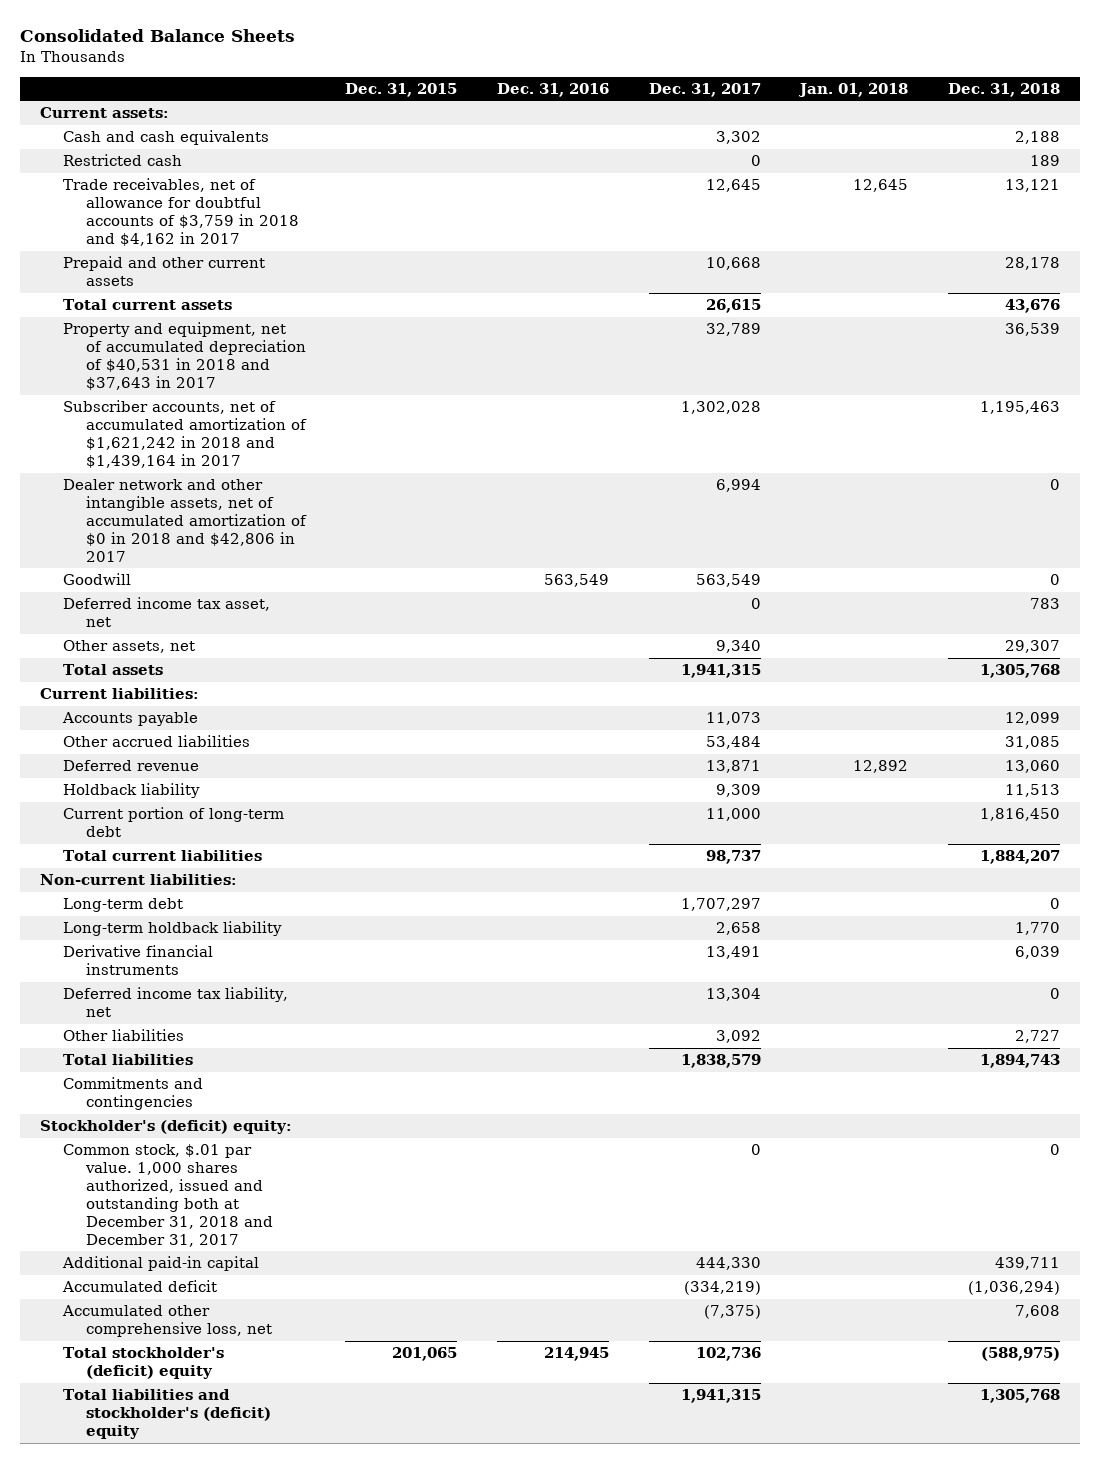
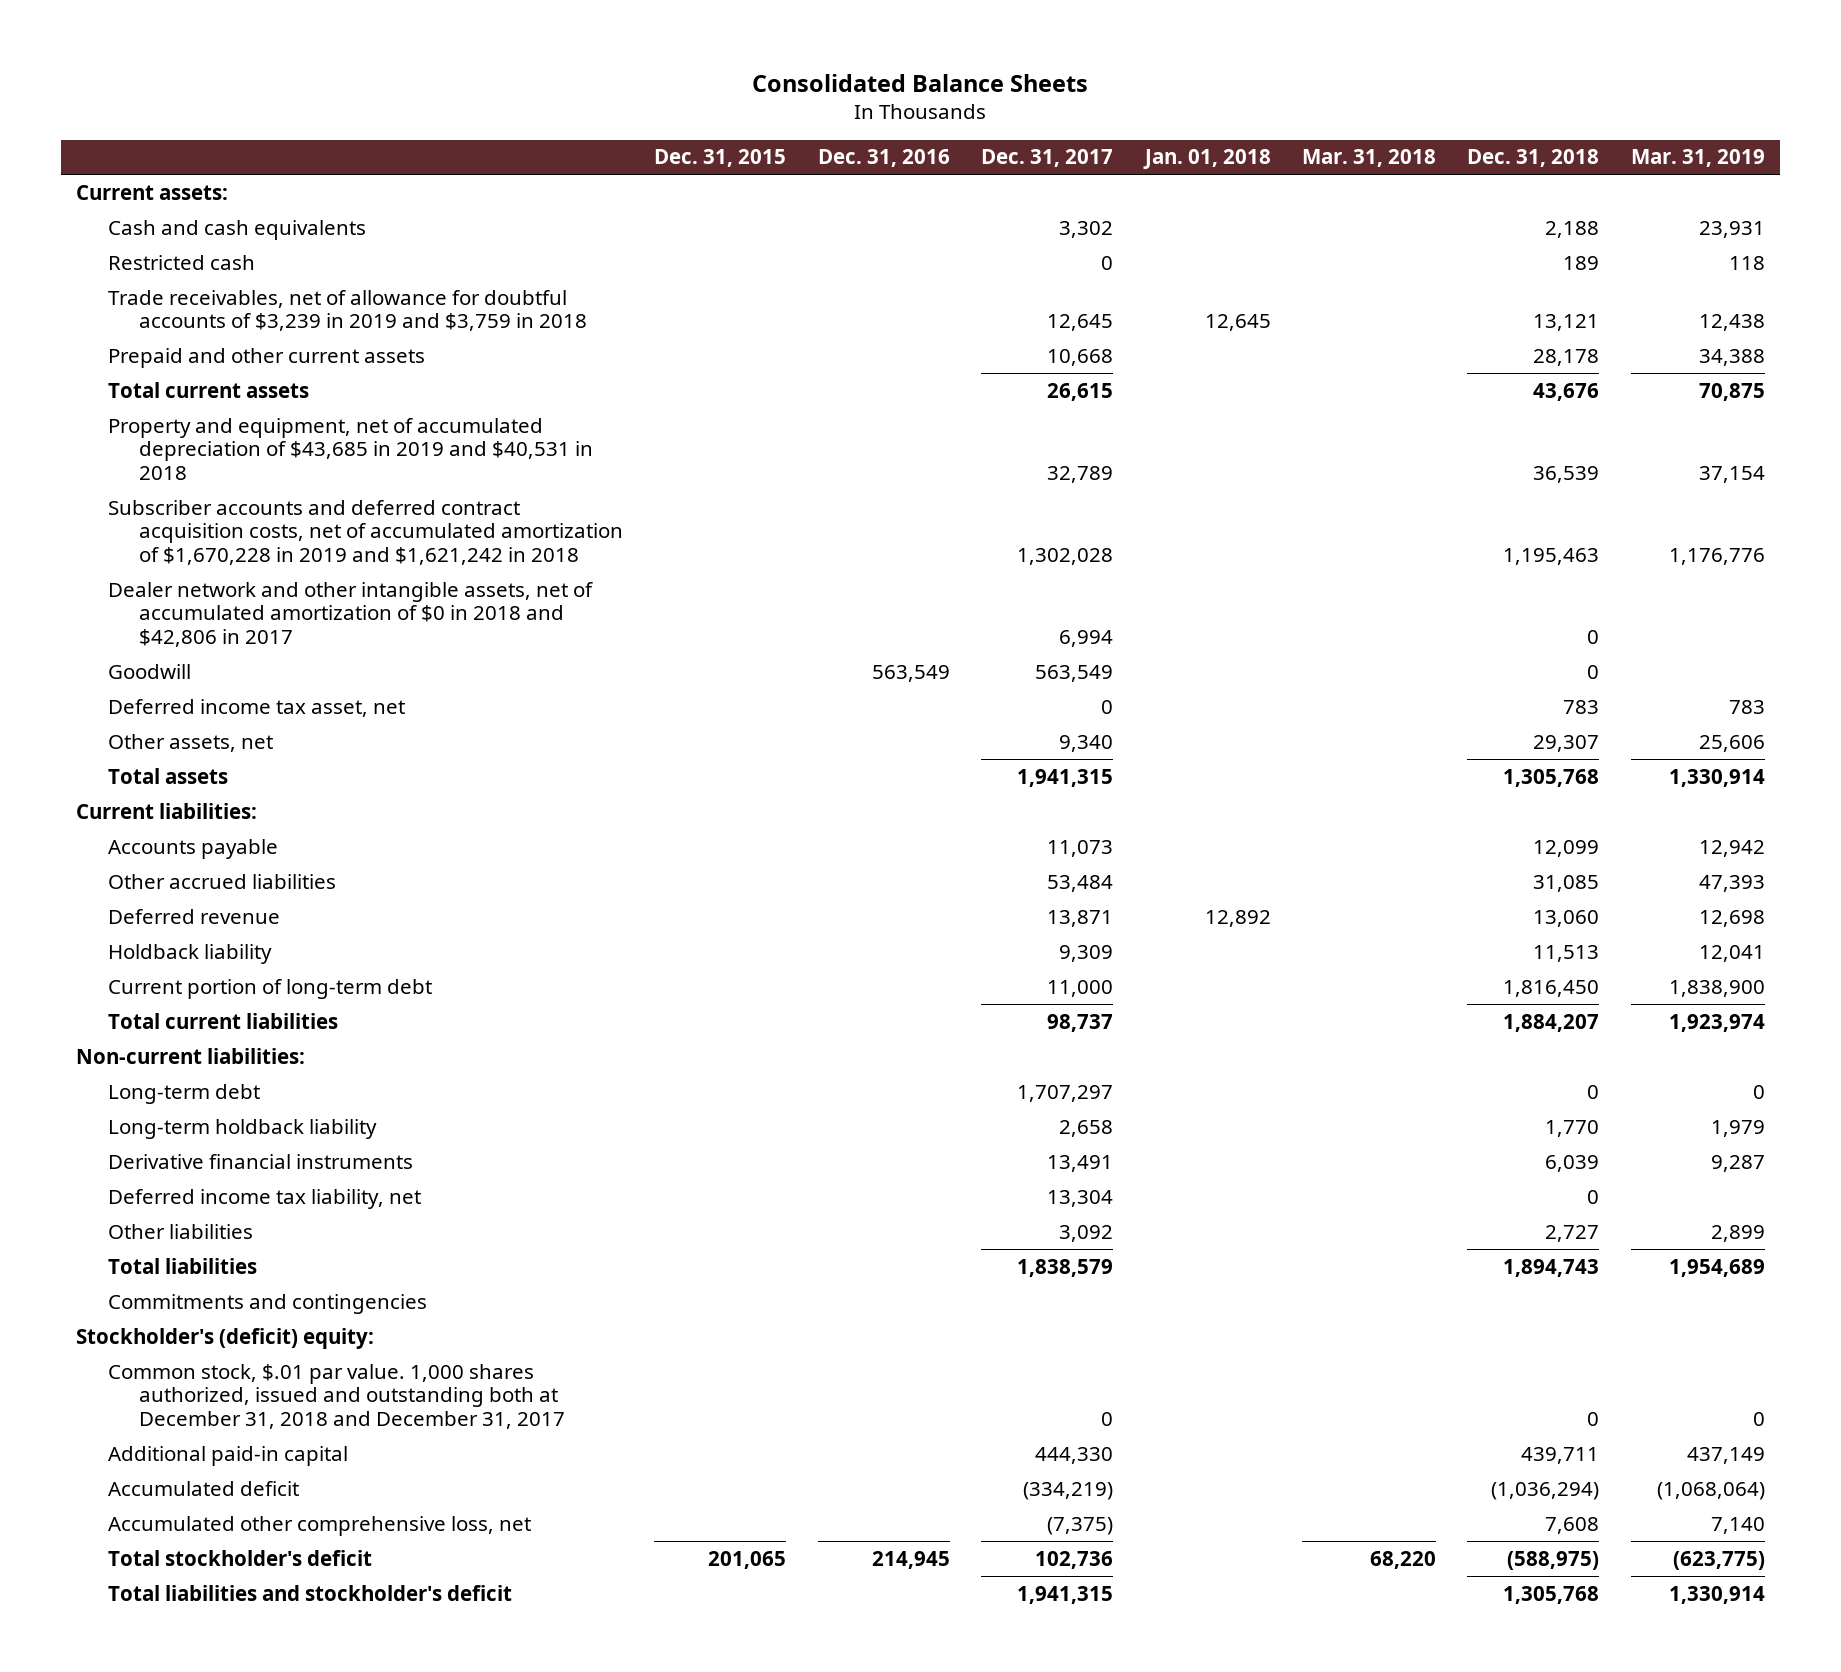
none -> [1301,149,1436,168] Mar. 31, 2018
none -> [1630,149,1765,168] Mar. 31, 2019
[62,178,299,247] Trade receivables, net of allowance for doubtful accounts of $3,759 in 2018 and $4,162 in 2017 -> [107,289,588,332] Trade receivables, net of allowance for doubtful accounts of $3,239 in 2019 and $3,759 in 2018
[62,322,306,391] Property and equipment, net of accumulated depreciation of $40,531 in 2018 and $37,643 in 2017 -> [107,417,594,480] Property and equipment, net of accumulated depreciation of $43,685 in 2019 and $40,531 in 2018
[62,400,307,469] Subscriber accounts, net of accumulated amortization of $1,621,242 in 2018 and $1,439,164 in 2017 -> [107,499,624,565] Subscriber accounts and deferred contract acquisition costs, net of accumulated amortization of $1,670,228 in 2019 and $1,621,242 in 2018
[62,1347,224,1380] Total stockholder's (deficit) equity -> [107,1549,372,1566] Total stockholder's deficit
[62,1389,271,1440] Total liabilities and stockholder's (deficit) equity -> [107,1584,512,1601] Total liabilities and stockholder's deficit

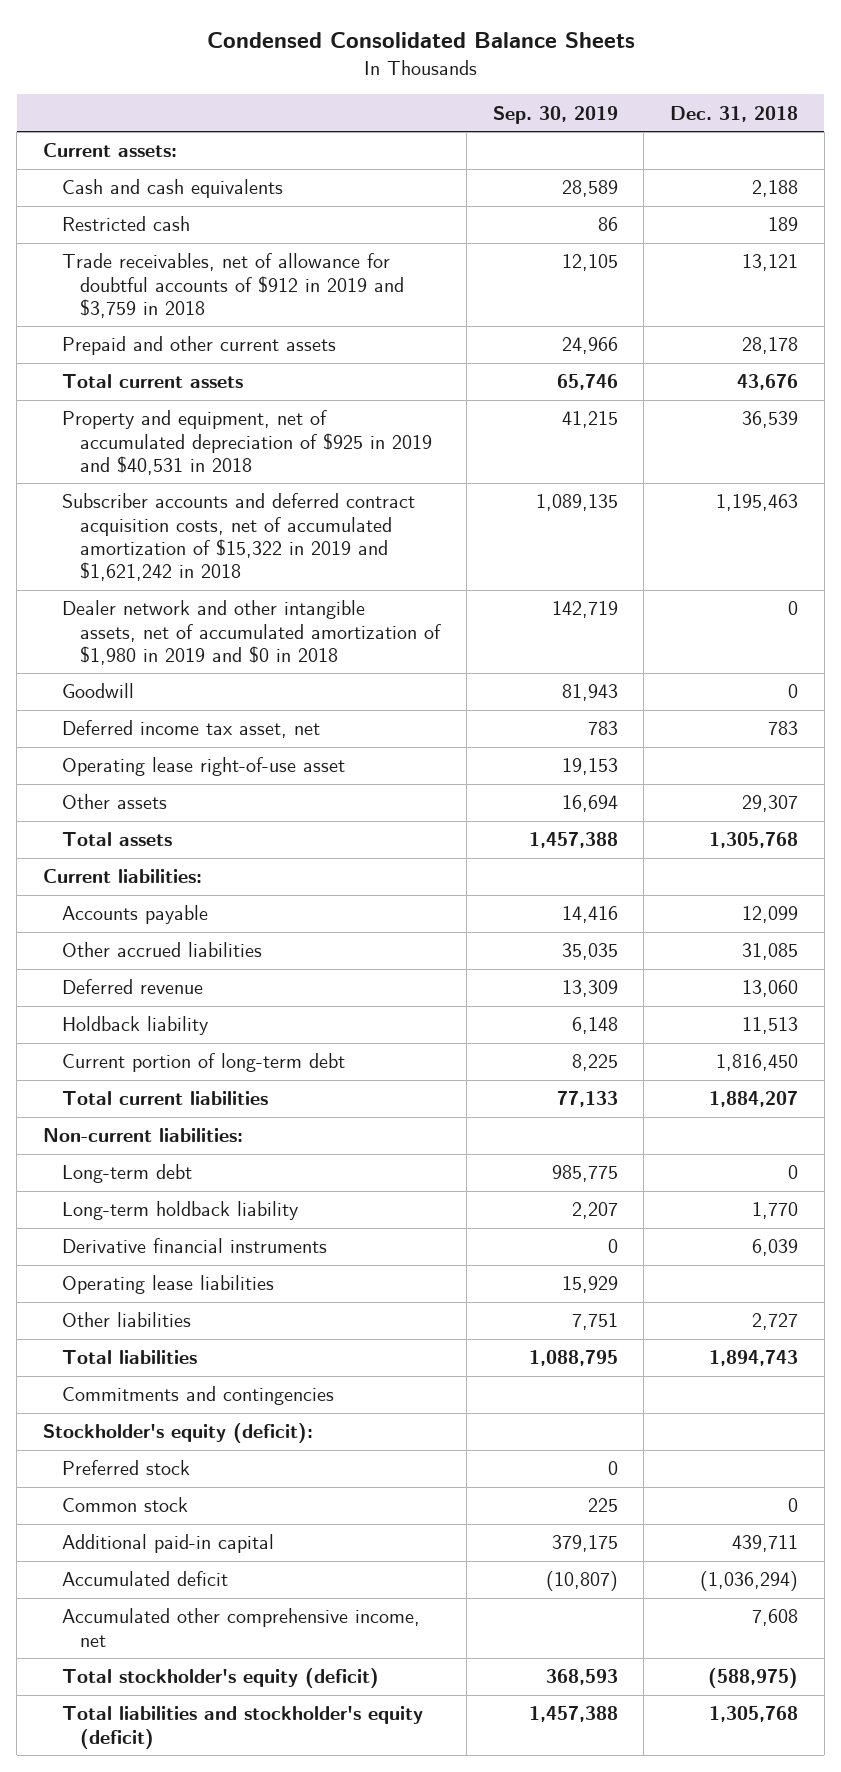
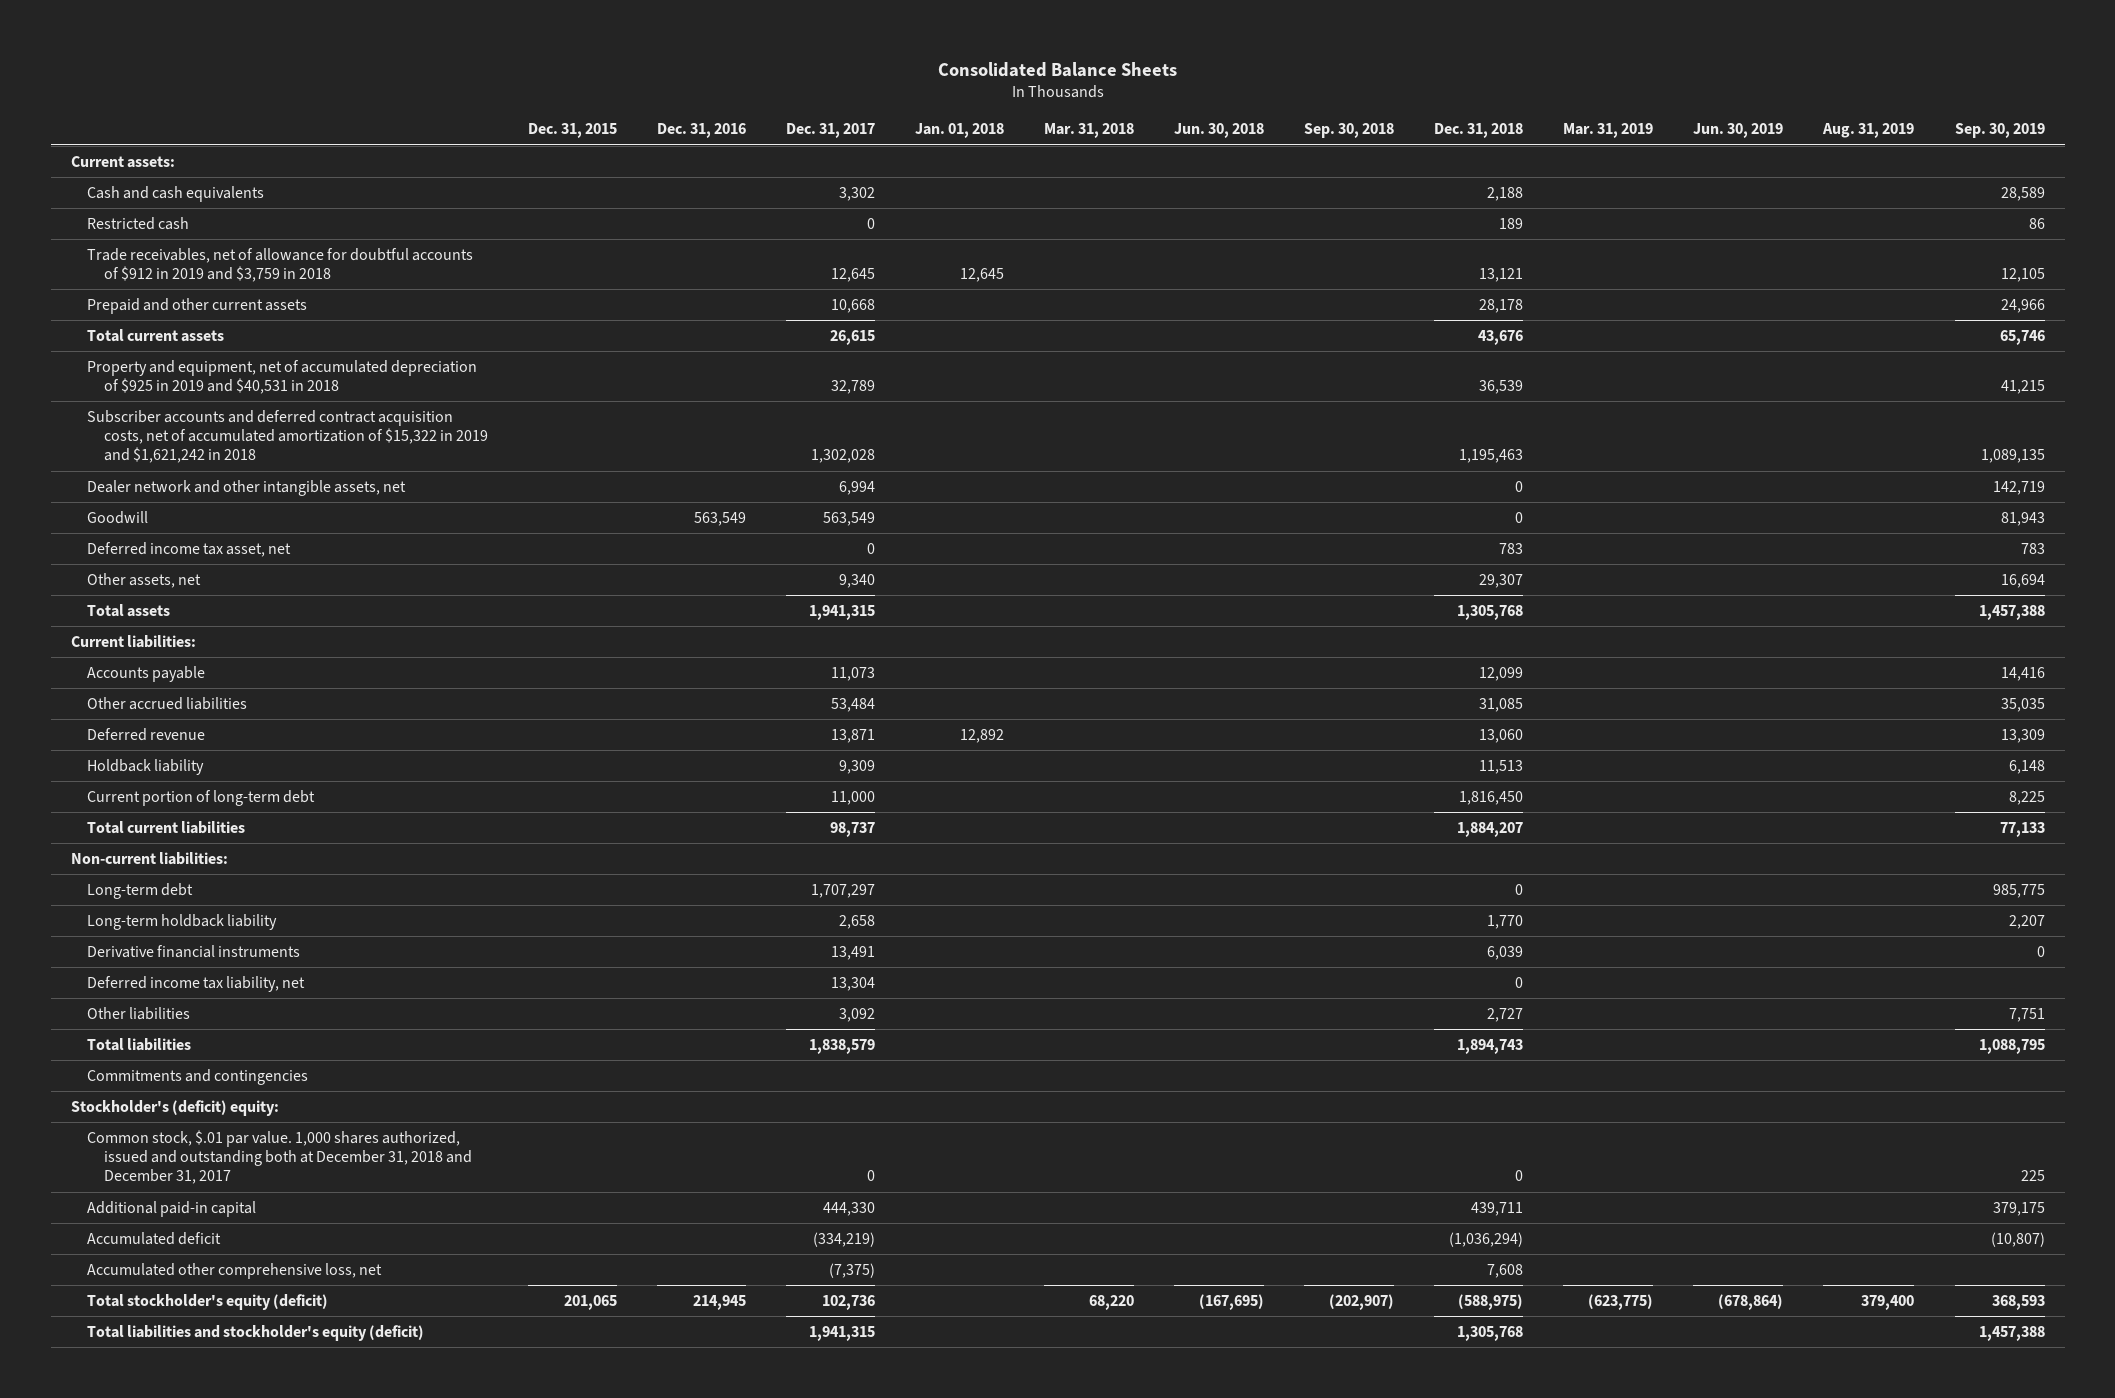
[206,31,635,48] Condensed Consolidated Balance Sheets -> [937,61,1177,77] Consolidated Balance Sheets
none -> [528,123,618,139] Dec. 31, 2015
none -> [657,123,747,139] Dec. 31, 2016
none -> [786,123,876,139] Dec. 31, 2017
none -> [915,123,1005,139] Jan. 01, 2018
none -> [1044,123,1135,139] Mar. 31, 2018
none -> [1174,123,1265,139] Jun. 30, 2018
none -> [1304,123,1395,139] Sep. 30, 2018
none -> [1563,123,1654,139] Mar. 31, 2019
none -> [1693,123,1784,139] Jun. 30, 2019
none -> [1822,123,1915,139] Aug. 31, 2019
[61,600,442,665] Dealer network and other intangible assets, net of accumulated amortization of $1,980 in 2019 and $0 in 2018 -> [87,479,407,496] Dealer network and other intangible assets, net
[61,757,345,777] Operating lease right-of-use asset -> none
[61,794,167,810] Other assets -> [87,572,202,588] Other assets, net
[61,1275,274,1295] Operating lease liabilities -> none
none -> [87,975,306,992] Deferred income tax liability, net
[61,1460,190,1476] Preferred stock -> none
[42,1423,313,1444] Stockholder's equity (deficit): -> [70,1099,279,1116] Stockholder's (deficit) equity:
[61,1497,188,1513] Common stock -> [87,1129,473,1185] Common stock, $.01 par value. 1,000 shares authorized, issued and outstanding both at December 31, 2018 and December 31, 2017
[61,1608,420,1647] Accumulated other comprehensive income, net -> [87,1262,383,1279] Accumulated other comprehensive loss, net

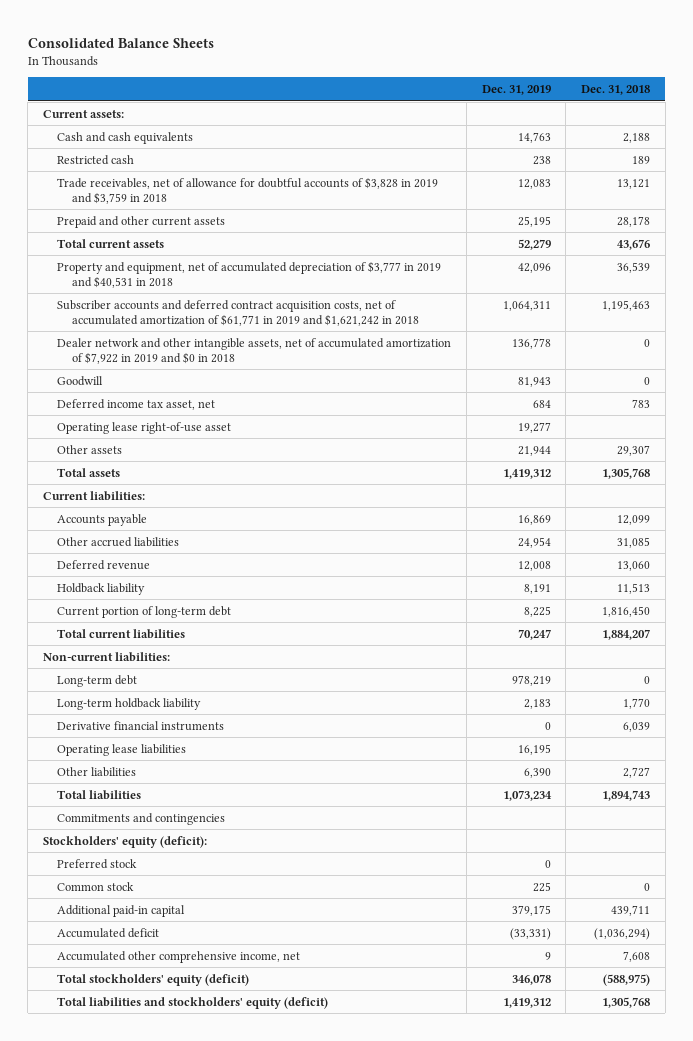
[528,123,618,139] Dec. 31, 2015 -> none
[657,123,747,139] Dec. 31, 2016 -> none
[786,123,876,139] Dec. 31, 2017 -> none
[915,123,1005,139] Jan. 01, 2018 -> none
[1044,123,1135,139] Mar. 31, 2018 -> none
[1174,123,1265,139] Jun. 30, 2018 -> none
[1304,123,1395,139] Sep. 30, 2018 -> none
[1563,123,1654,139] Mar. 31, 2019 -> none
[1693,123,1784,139] Jun. 30, 2019 -> none
[1822,123,1915,139] Aug. 31, 2019 -> none
[1954,123,2045,139] Sep. 30, 2019 -> none
none -> [481,85,551,96] Dec. 31, 2019
[87,247,474,283] Trade receivables, net of allowance for doubtful accounts of $912 in 2019 and $3,759 in 2018 -> [57,176,439,204] Trade receivables, net of allowance for doubtful accounts of $3,828 in 2019 and $3,759 in 2018
[87,359,478,395] Property and equipment, net of accumulated depreciation of $925 in 2019 and $40,531 in 2018 -> [57,260,442,288] Property and equipment, net of accumulated depreciation of $3,777 in 2019 and $40,531 in 2018
[87,409,489,464] Subscriber accounts and deferred contract acquisition costs, net of accumulated amortization of $15,322 in 2019 and $1,621,242 in 2018 -> [57,299,419,326] Subscriber accounts and deferred contract acquisition costs, net of accumulated amortization of $61,771 in 2019 and $1,621,242 in 2018
[87,479,407,496] Dealer network and other intangible assets, net -> [57,337,452,364] Dealer network and other intangible assets, net of accumulated amortization of $7,922 in 2019 and $0 in 2018
none -> [57,421,232,434] Operating lease right-of-use asset
[87,572,202,588] Other assets, net -> [57,444,123,454] Other assets
[87,975,306,992] Deferred income tax liability, net -> none
none -> [57,743,187,756] Operating lease liabilities
[70,1099,279,1116] Stockholder's (deficit) equity: -> [43,835,208,848] Stockholders' equity (deficit):
none -> [57,858,138,869] Preferred stock
[87,1129,473,1185] Common stock, $.01 par value. 1,000 shares authorized, issued and outstanding both at December 31, 2018 and December 31, 2017 -> [57,881,135,891] Common stock
[87,1262,383,1279] Accumulated other comprehensive loss, net -> [57,950,301,963] Accumulated other comprehensive income, net
[87,1293,329,1310] Total stockholder's equity (deficit) -> [57,973,250,986] Total stockholders' equity (deficit)
[87,1324,425,1341] Total liabilities and stockholder's equity (deficit) -> [57,996,329,1009] Total liabilities and stockholders' equity (deficit)

